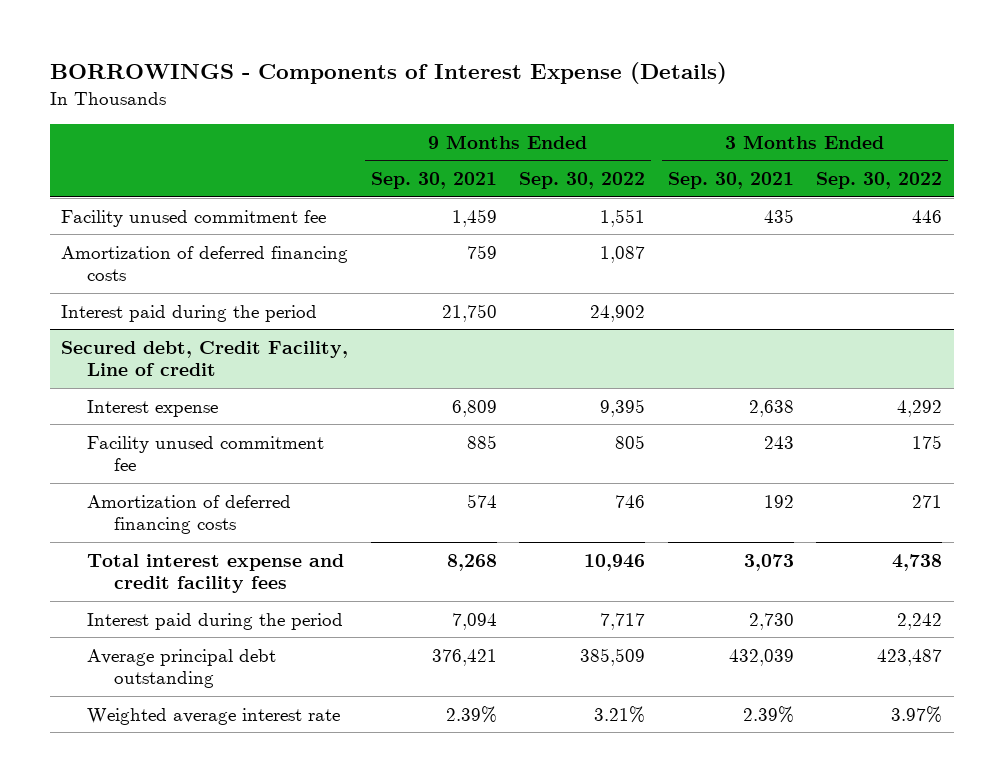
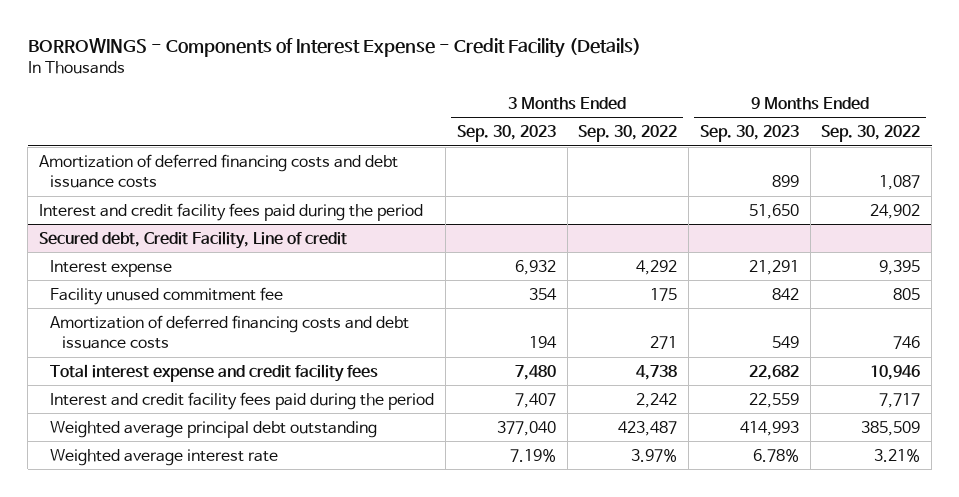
[49,62,727,85] BORROWINGS - Components of Interest Expense (Details) -> [27,38,641,59] BORROWINGS - Components of Interest Expense - Credit Facility (Details)
[370,172,497,190] Sep. 30, 2021 -> none
[667,172,794,190] Sep. 30, 2021 -> none
none -> [456,125,556,143] Sep. 30, 2023
none -> [699,125,799,143] Sep. 30, 2023
[61,209,327,227] Facility unused commitment fee -> none
[61,245,349,281] Amortization of deferred financing costs -> [38,153,398,189] Amortization of deferred financing costs and debt issuance costs
[61,304,318,322] Interest paid during the period -> [38,202,423,221] Interest and credit facility fees paid during the period
[87,494,292,534] Amortization of deferred financing costs -> [50,314,410,350] Amortization of deferred financing costs and debt issuance costs
[87,612,344,630] Interest paid during the period -> [50,391,435,410] Interest and credit facility fees paid during the period
[87,648,277,688] Average principal debt outstanding -> [50,420,378,438] Weighted average principal debt outstanding

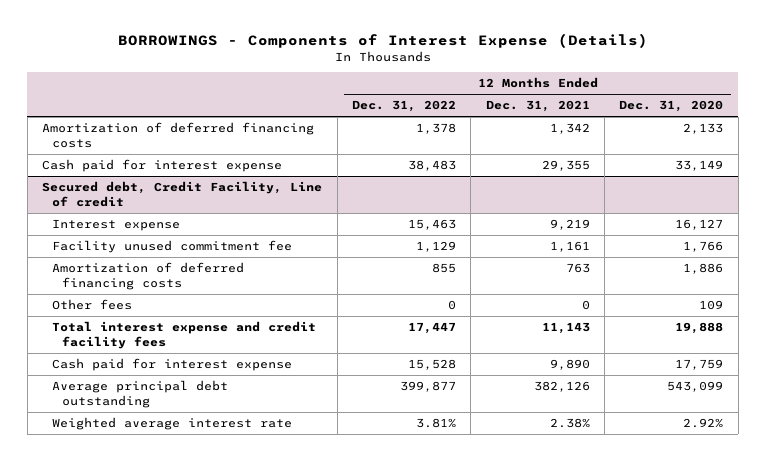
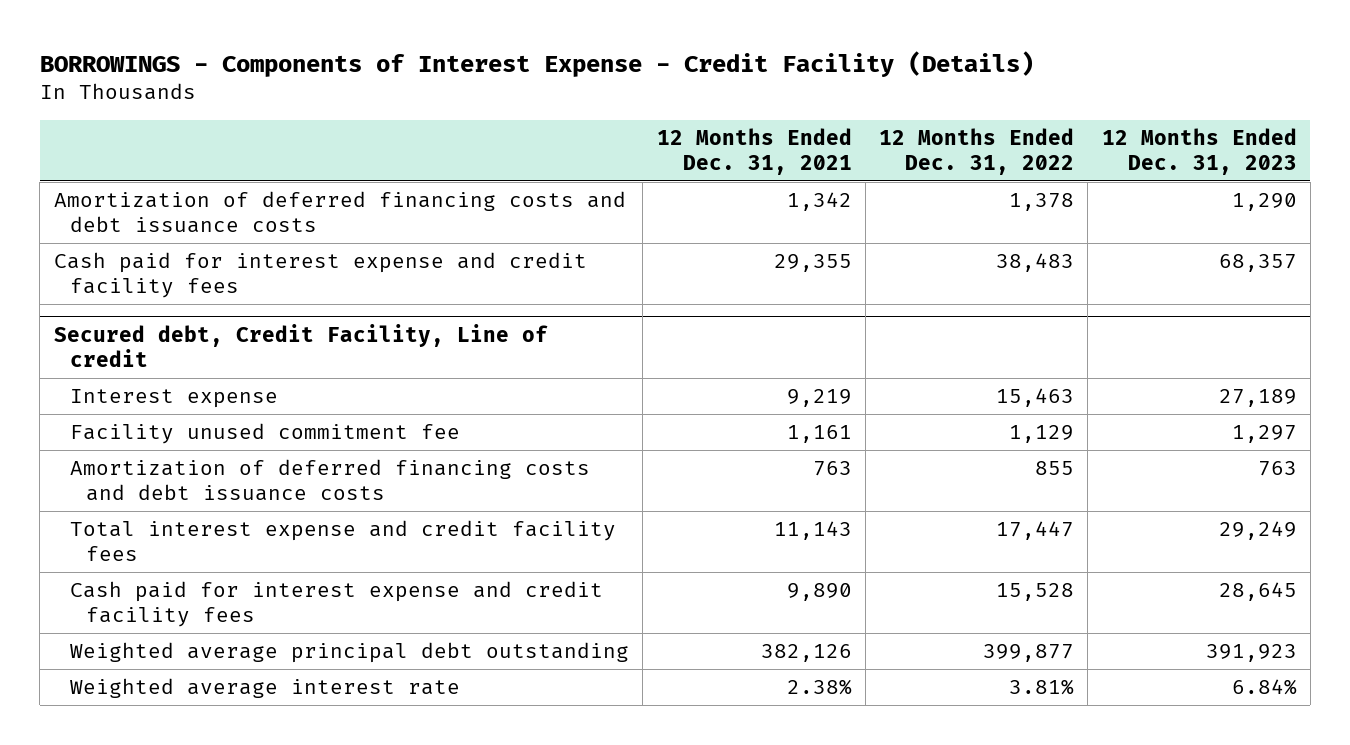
[117,33,648,49] BORROWINGS - Components of Interest Expense (Details) -> [39,50,1034,77] BORROWINGS - Components of Interest Expense - Credit Facility (Details)
[619,100,724,113] Dec. 31, 2020 -> none
none -> [1101,127,1297,176] 12 Months Ended Dec. 31, 2023
[42,122,315,148] Amortization of deferred financing costs -> [53,191,626,234] Amortization of deferred financing costs and debt issuance costs
[42,159,283,173] Cash paid for interest expense -> [53,252,587,299] Cash paid for interest expense and credit facility fees
[51,299,132,311] Other fees -> none
[51,262,244,290] Amortization of deferred financing costs -> [70,459,591,502] Amortization of deferred financing costs and debt issuance costs
[51,358,292,372] Cash paid for interest expense -> [70,581,604,628] Cash paid for interest expense and credit facility fees
[51,380,228,408] Average principal debt outstanding -> [70,642,630,664] Weighted average principal debt outstanding

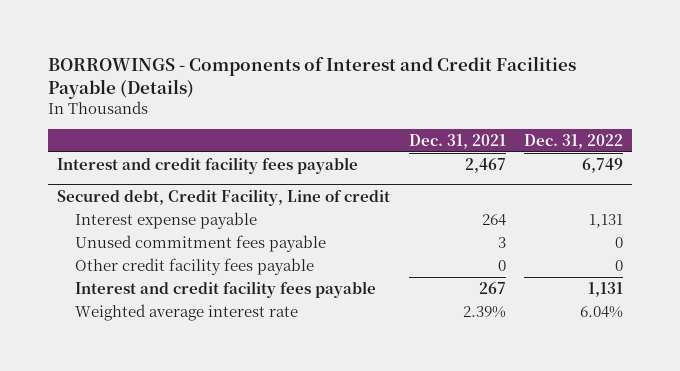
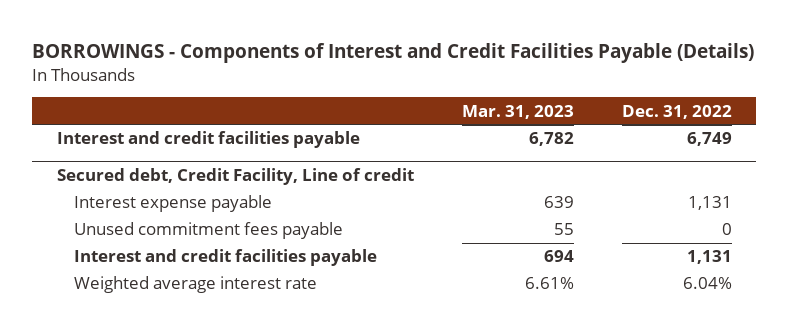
[408,133,506,149] Dec. 31, 2021 -> none
none -> [461,104,574,119] Mar. 31, 2023
[57,156,359,174] Interest and credit facility fees payable -> [56,131,360,149] Interest and credit facilities payable
[74,257,314,275] Other credit facility fees payable -> none
[74,280,376,298] Interest and credit facility fees payable -> [74,249,378,267] Interest and credit facilities payable

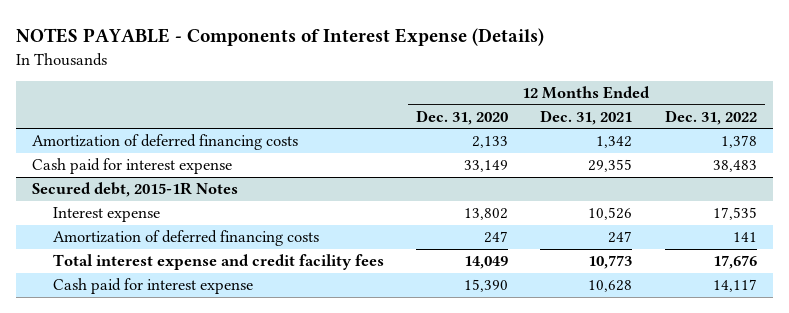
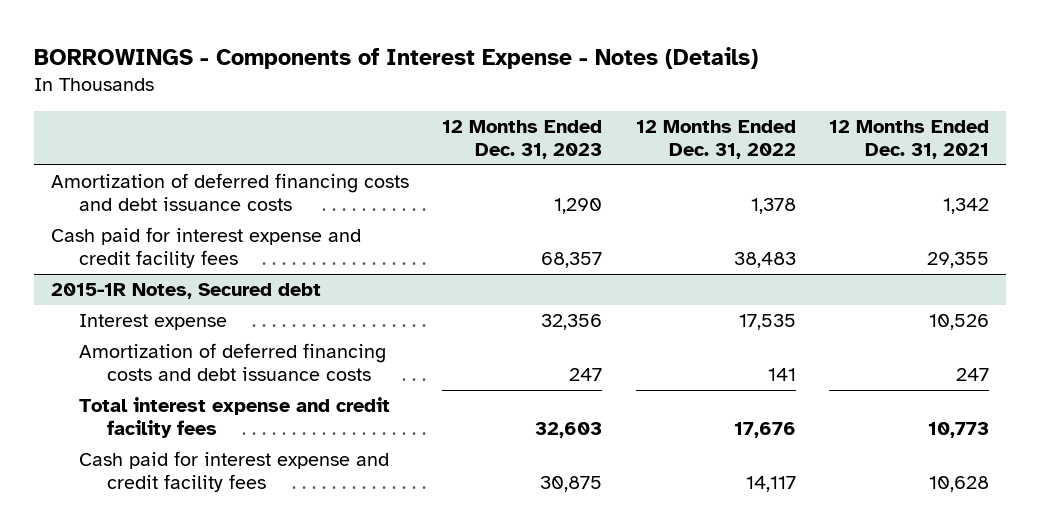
[16,28,545,47] NOTES PAYABLE - Components of Interest Expense (Details) -> [34,46,759,69] BORROWINGS - Components of Interest Expense - Notes (Details)
[415,109,508,125] Dec. 31, 2020 -> none
none -> [442,119,603,159] 12 Months Ended Dec. 31, 2023
[32,134,299,151] Amortization of deferred financing costs -> [51,172,410,211] Amortization of deferred financing costs and debt issuance costs
[32,158,233,175] Cash paid for interest expense -> [51,226,362,268] Cash paid for interest expense and credit facility fees
[32,182,239,198] Secured debt, 2015-1R Notes -> [51,282,322,299] 2015-1R Notes, Secured debt
[52,230,319,247] Amortization of deferred financing costs -> [78,342,386,381] Amortization of deferred financing costs and debt issuance costs
[52,278,253,295] Cash paid for interest expense -> [78,450,389,492] Cash paid for interest expense and credit facility fees

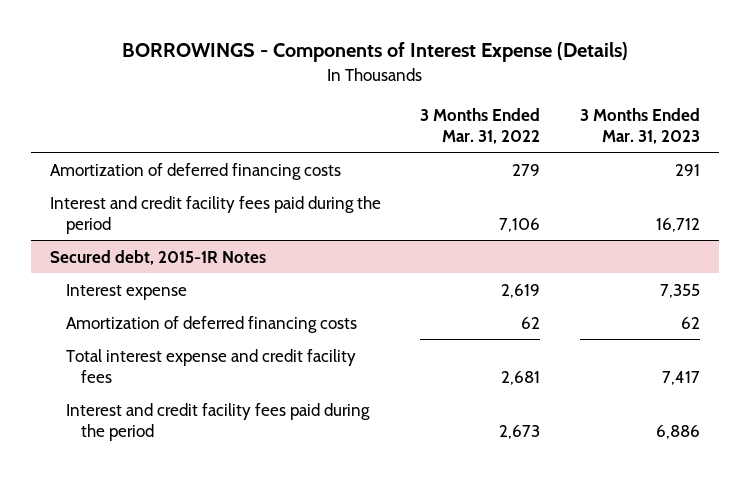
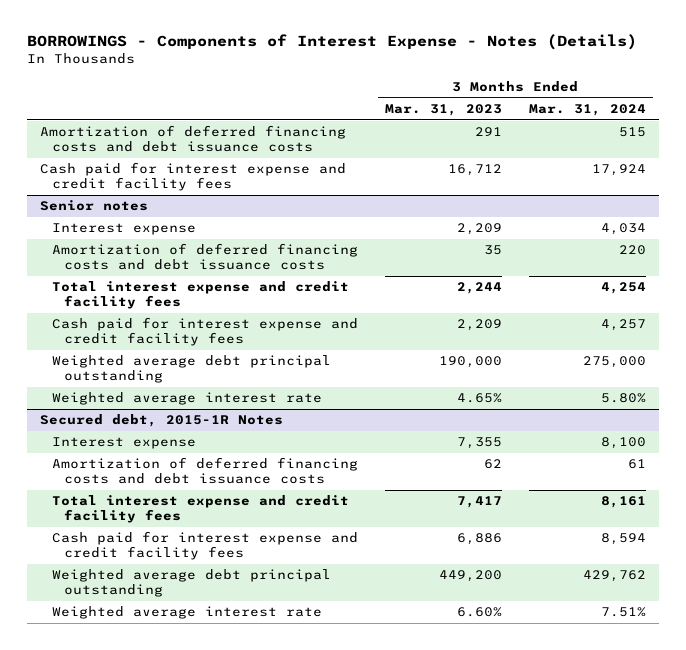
[121,42,628,63] BORROWINGS - Components of Interest Expense (Details) -> [27,34,638,51] BORROWINGS - Components of Interest Expense - Notes (Details)
[420,107,541,144] 3 Months Ended Mar. 31, 2022 -> none
none -> [528,104,646,117] Mar. 31, 2024
[50,162,342,180] Amortization of deferred financing costs -> [40,125,347,153] Amortization of deferred financing costs and debt issuance costs
[50,195,382,234] Interest and credit facility fees paid during the period -> [40,162,347,192] Cash paid for interest expense and credit facility fees
none -> [40,200,149,212] Senior notes
none -> [52,223,197,236] Interest expense
none -> [52,243,359,271] Amortization of deferred financing costs and debt issuance costs
none -> [52,281,350,310] Total interest expense and credit facility fees
none -> [52,317,359,347] Cash paid for interest expense and credit facility fees
none -> [52,355,332,384] Weighted average debt principal outstanding
none -> [52,392,323,406] Weighted average interest rate
[65,315,357,333] Amortization of deferred financing costs -> [52,457,359,485] Amortization of deferred financing costs and debt issuance costs
[65,402,370,441] Interest and credit facility fees paid during the period -> [52,531,359,561] Cash paid for interest expense and credit facility fees
none -> [52,569,332,598] Weighted average debt principal outstanding
none -> [52,606,323,620] Weighted average interest rate

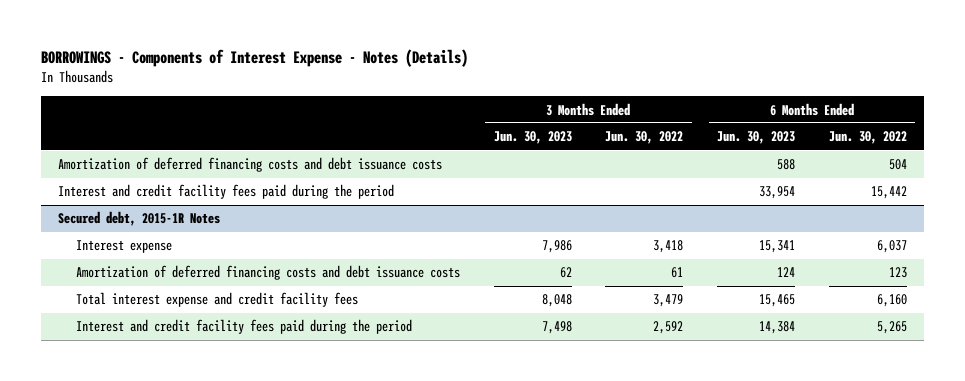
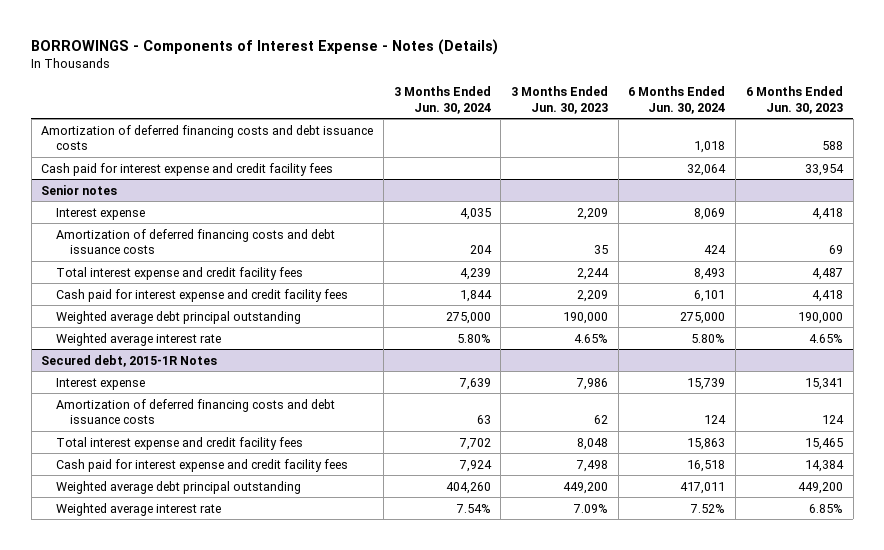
[605,131,684,145] Jun. 30, 2022 -> none
[828,131,907,145] Jun. 30, 2022 -> none
none -> [393,85,491,114] 3 Months Ended Jun. 30, 2024
none -> [628,85,726,114] 6 Months Ended Jun. 30, 2024
[57,184,394,200] Interest and credit facility fees paid during the period -> [41,162,334,176] Cash paid for interest expense and credit facility fees
none -> [41,184,118,195] Senior notes
none -> [55,207,145,220] Interest expense
none -> [55,228,335,255] Amortization of deferred financing costs and debt issuance costs
none -> [55,266,303,280] Total interest expense and credit facility fees
none -> [55,288,348,302] Cash paid for interest expense and credit facility fees
none -> [55,310,301,324] Weighted average debt principal outstanding
none -> [55,332,221,346] Weighted average interest rate
[75,319,412,335] Interest and credit facility fees paid during the period -> [55,458,348,472] Cash paid for interest expense and credit facility fees
none -> [55,480,301,494] Weighted average debt principal outstanding
none -> [55,502,221,516] Weighted average interest rate

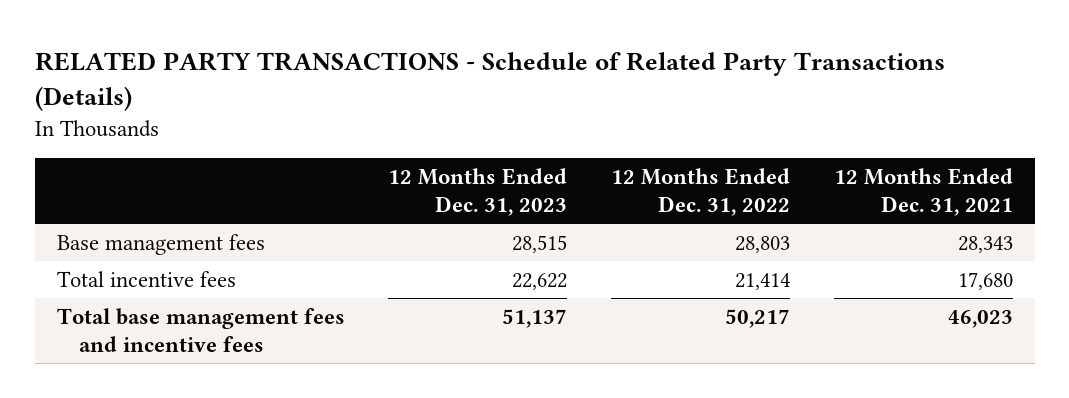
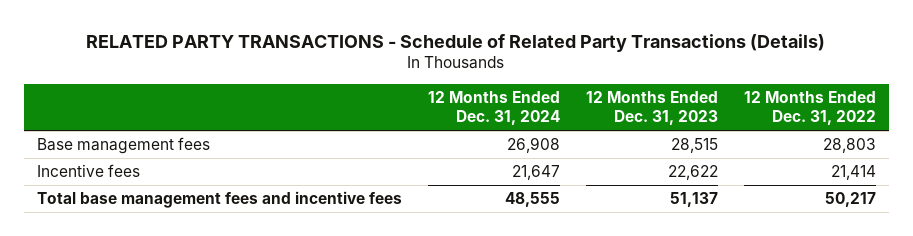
[833,168,1013,217] 12 Months Ended Dec. 31, 2021 -> none
none -> [427,91,560,126] 12 Months Ended Dec. 31, 2024
[56,270,236,287] Total incentive fees -> [36,164,140,178] Incentive fees

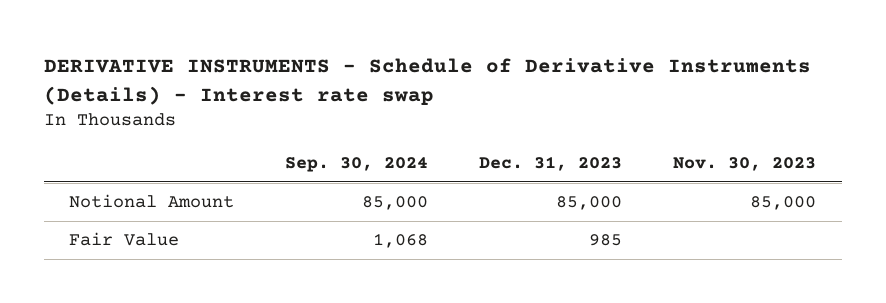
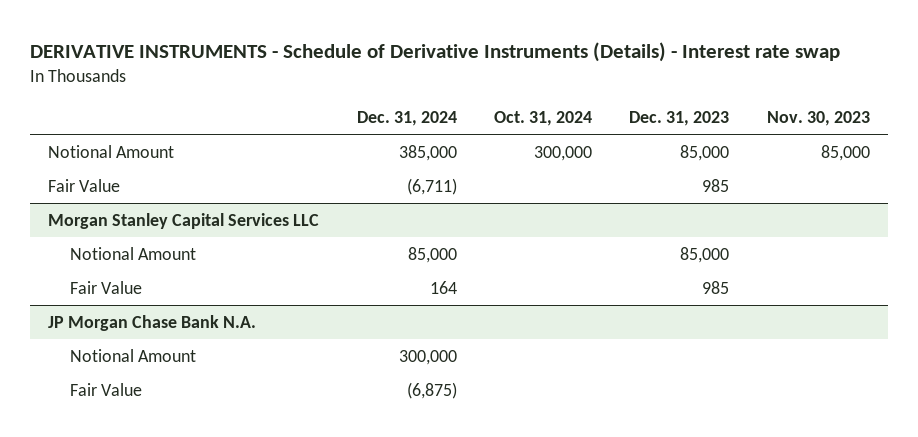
[285,156,429,172] Sep. 30, 2024 -> none
none -> [356,110,457,126] Dec. 31, 2024
none -> [494,110,593,126] Oct. 31, 2024
none -> [48,213,320,230] Morgan Stanley Capital Services LLC
none -> [70,247,197,261] Notional Amount
none -> [70,281,143,295] Fair Value
none -> [48,315,257,332] JP Morgan Chase Bank N.A.
none -> [70,349,197,363] Notional Amount
none -> [70,383,143,397] Fair Value

